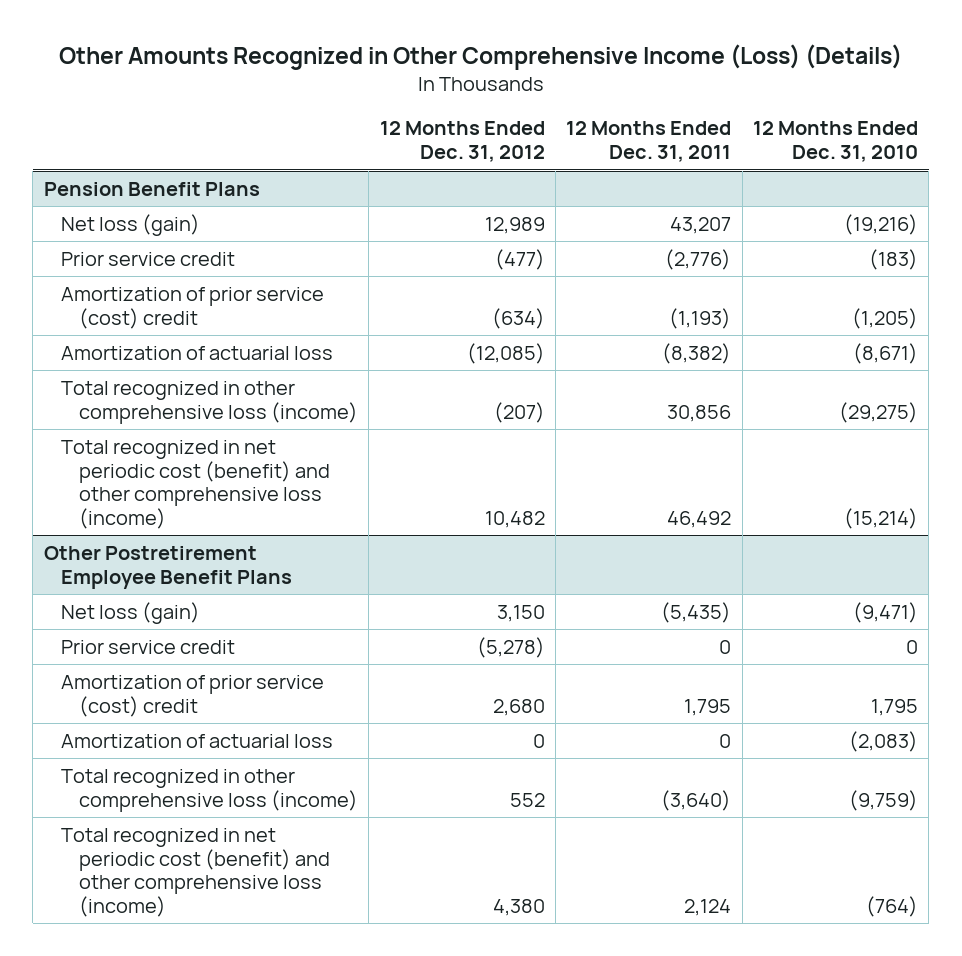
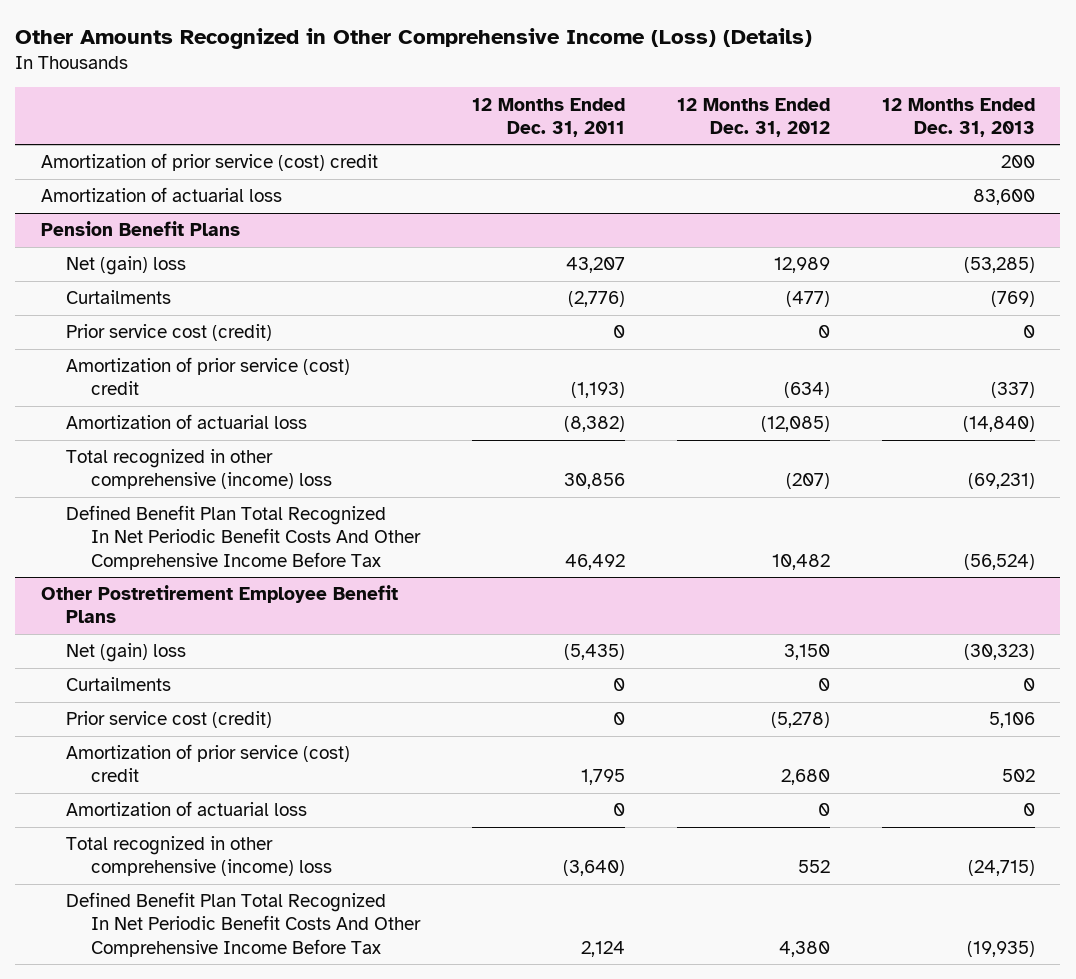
[752,121,918,163] 12 Months Ended Dec. 31, 2010 -> none
none -> [881,97,1035,137] 12 Months Ended Dec. 31, 2013
none -> [41,153,379,172] Amortization of prior service (cost) credit
none -> [41,187,283,203] Amortization of actuarial loss
[61,213,201,236] Net loss (gain) -> [66,256,187,276] Net (gain) loss
none -> [66,290,172,305] Curtailments
[61,251,236,266] Prior service credit -> [66,324,273,342] Prior service cost (credit)
[494,248,545,270] (477) -> [817,325,830,339] 0
[665,248,732,270] (2,776) -> [613,325,626,339] 0
[61,380,358,424] Total recognized in other comprehensive loss (income) -> [66,449,333,490] Total recognized in other comprehensive (income) loss
[61,439,330,530] Total recognized in net periodic cost (benefit) and other comprehensive loss (income) -> [66,505,422,570] Defined Benefit Plan Total Recognized In Net Periodic Benefit Costs And Other Comprehensive Income Before Tax
[61,601,201,624] Net loss (gain) -> [66,643,187,663] Net (gain) loss
none -> [66,677,172,692] Curtailments
[61,639,236,654] Prior service credit -> [66,711,273,729] Prior service cost (credit)
[61,768,358,812] Total recognized in other comprehensive loss (income) -> [66,836,333,877] Total recognized in other comprehensive (income) loss
[61,827,330,918] Total recognized in net periodic cost (benefit) and other comprehensive loss (income) -> [66,892,422,957] Defined Benefit Plan Total Recognized In Net Periodic Benefit Costs And Other Comprehensive Income Before Tax

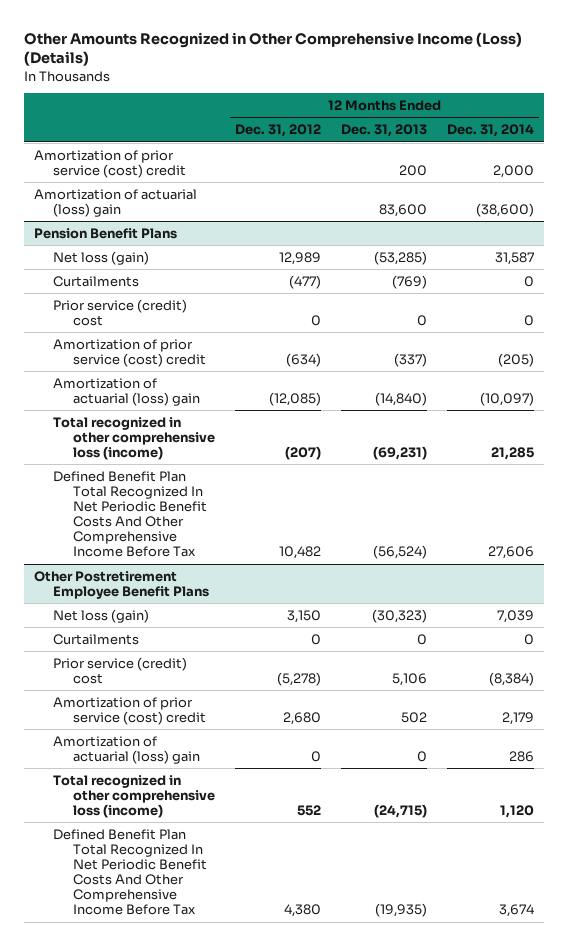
[472,97,626,137] 12 Months Ended Dec. 31, 2011 -> none
none -> [447,124,535,138] Dec. 31, 2014
[41,187,283,203] Amortization of actuarial loss -> [33,188,197,217] Amortization of actuarial (loss) gain
[66,256,187,276] Net (gain) loss -> [53,250,150,265] Net loss (gain)
[66,324,273,342] Prior service cost (credit) -> [53,298,188,326] Prior service (credit) cost
[66,414,308,430] Amortization of actuarial loss -> [53,377,200,406] Amortization of actuarial (loss) gain
[66,449,333,490] Total recognized in other comprehensive (income) loss -> [53,416,215,460] Total recognized in other comprehensive loss (income)
[66,643,187,663] Net (gain) loss -> [53,608,150,623] Net loss (gain)
[66,711,273,729] Prior service cost (credit) -> [53,656,188,684] Prior service (credit) cost
[66,801,308,817] Amortization of actuarial loss -> [53,735,200,764] Amortization of actuarial (loss) gain
[66,836,333,877] Total recognized in other comprehensive (income) loss -> [53,774,215,818] Total recognized in other comprehensive loss (income)

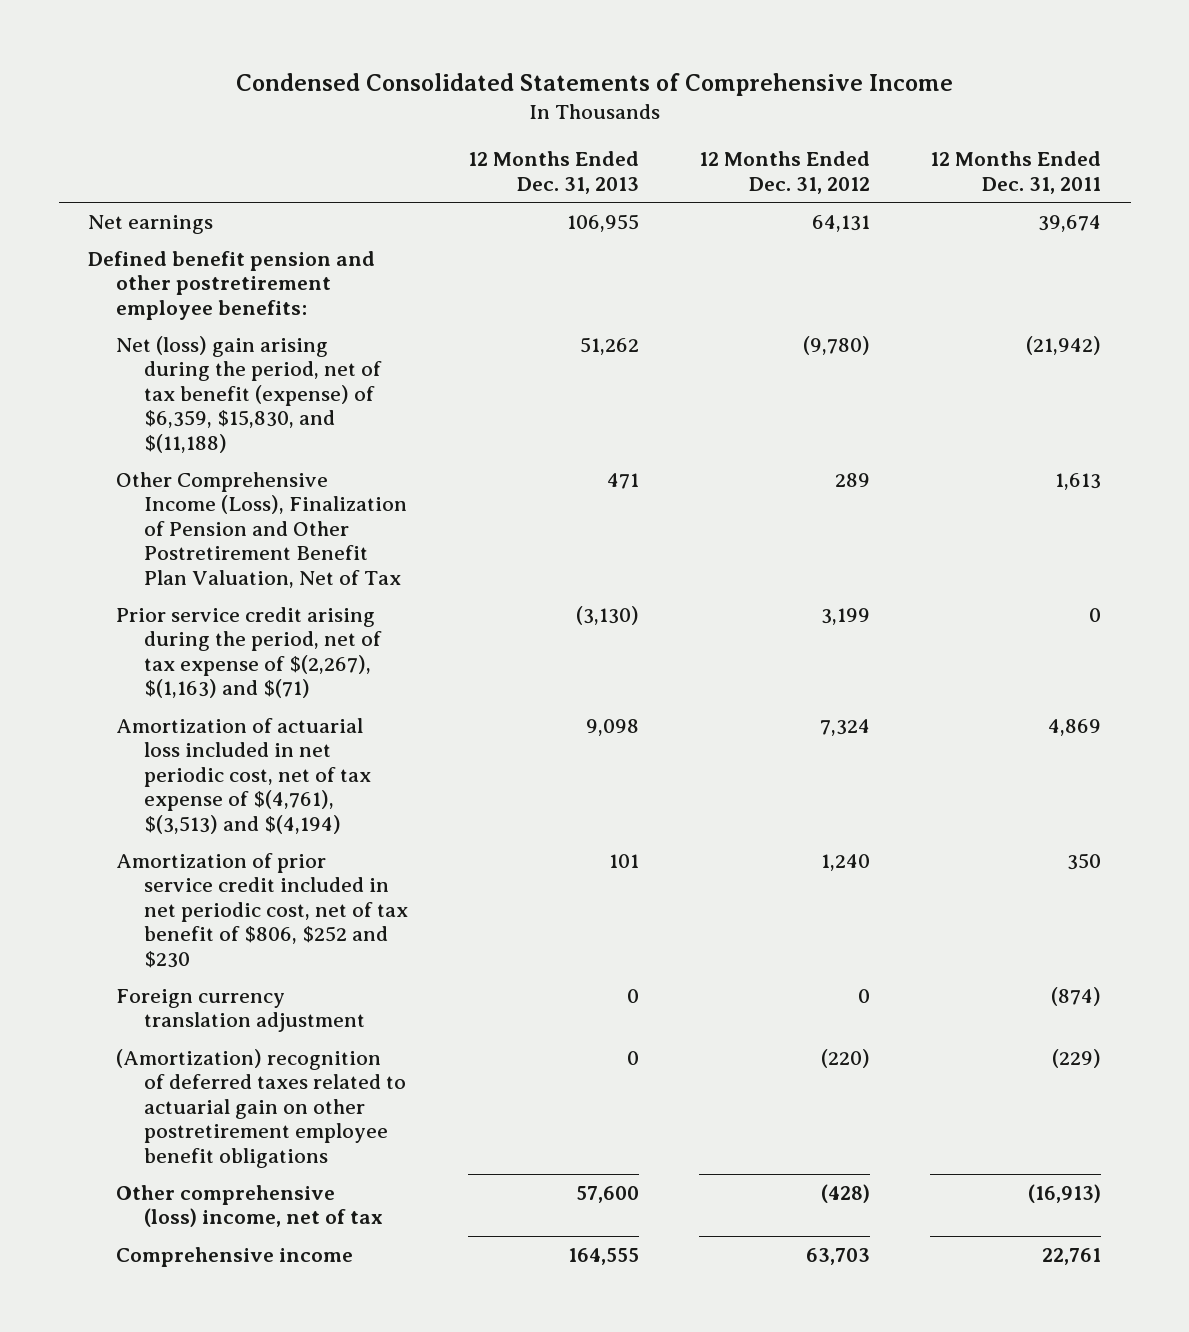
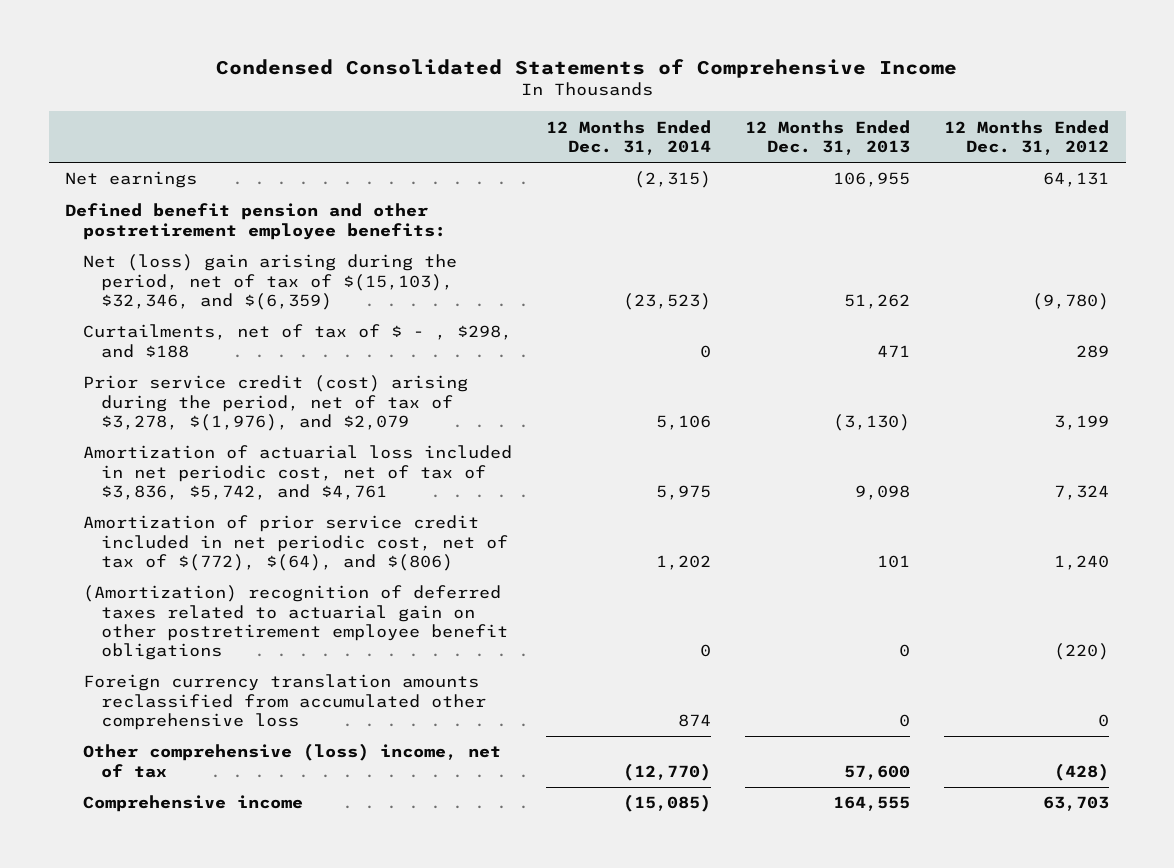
[929,151,1101,194] 12 Months Ended Dec. 31, 2011 -> none
none -> [546,119,712,156] 12 Months Ended Dec. 31, 2014
[116,988,366,1033] Foreign currency translation adjustment -> none
[116,335,383,453] Net (loss) gain arising during the period, net of tax benefit (expense) of $6,359, $15,830, and $(11,188) -> [83,254,458,310] Net (loss) gain arising during the period, net of tax of $(15,103), $32,346, and $(6,359)
[116,471,408,588] Other Comprehensive Income (Loss), Finalization of Pension and Other Postretirement Benefit Plan Valuation, Net of Tax -> [83,324,513,358] Curtailments, net of tax of $ - , $298, and $188
[116,606,383,699] Prior service credit arising during the period, net of tax expense of $(2,267), $(1,163) and $(71) -> [83,375,469,431] Prior service credit (cost) arising during the period, net of tax of $3,278, $(1,976), and $2,079
[116,717,372,834] Amortization of actuarial loss included in net periodic cost, net of tax expense of $(4,761), $(3,513) and $(4,194) -> [83,445,513,500] Amortization of actuarial loss included in net periodic cost, net of tax of $3,836, $5,742, and $4,761
[116,852,409,968] Amortization of prior service credit included in net periodic cost, net of tax benefit of $806, $252 and $230 -> [83,515,509,571] Amortization of prior service credit included in net periodic cost, net of tax of $(772), $(64), and $(806)
none -> [83,674,487,730] Foreign currency translation amounts reclassified from accumulated other comprehensive loss

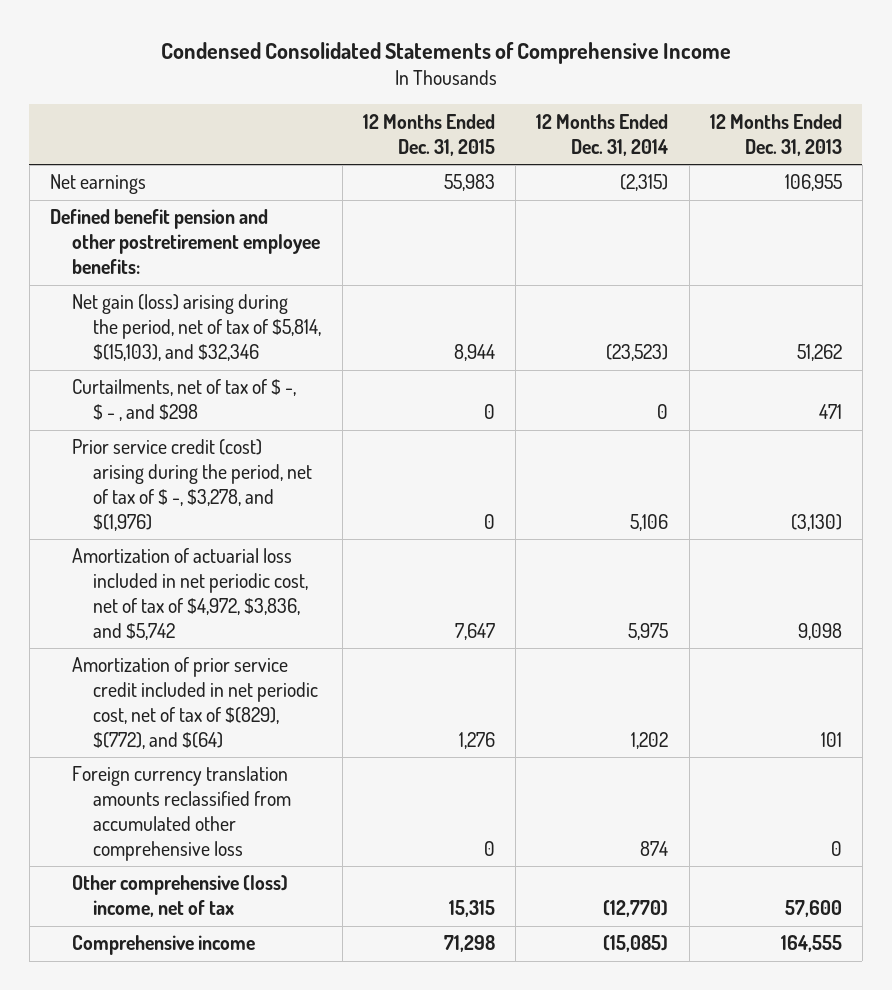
[943,119,1109,156] 12 Months Ended Dec. 31, 2012 -> none
none -> [362,113,495,156] 12 Months Ended Dec. 31, 2015
[83,585,509,661] (Amortization) recognition of deferred taxes related to actuarial gain on other postretirement employee benefit obligations -> none
[83,254,458,310] Net (loss) gain arising during the period, net of tax of $(15,103), $32,346, and $(6,359) -> [71,294,322,362] Net gain (loss) arising during the period, net of tax of $5,814, $(15,103), and $32,346
[83,324,513,358] Curtailments, net of tax of $ - , $298, and $188 -> [71,379,296,422] Curtailments, net of tax of $ -, $ - , and $298
[83,375,469,431] Prior service credit (cost) arising during the period, net of tax of $3,278, $(1,976), and $2,079 -> [71,439,313,532] Prior service credit (cost) arising during the period, net of tax of $ -, $3,278, and $(1,976)
[83,445,513,500] Amortization of actuarial loss included in net periodic cost, net of tax of $3,836, $5,742, and $4,761 -> [71,548,309,641] Amortization of actuarial loss included in net periodic cost, net of tax of $4,972, $3,836, and $5,742
[83,515,509,571] Amortization of prior service credit included in net periodic cost, net of tax of $(772), $(64), and $(806) -> [71,657,319,750] Amortization of prior service credit included in net periodic cost, net of tax of $(829), $(772), and $(64)

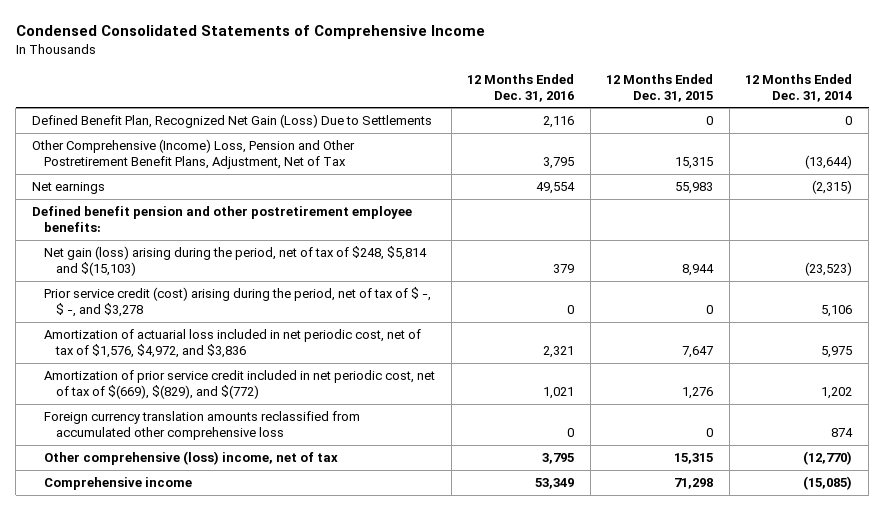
[709,113,842,156] 12 Months Ended Dec. 31, 2013 -> none
none -> [467,73,575,102] 12 Months Ended Dec. 31, 2016
none -> [31,113,432,128] Defined Benefit Plan, Recognized Net Gain (Loss) Due to Settlements
none -> [31,138,355,170] Other Comprehensive (Income) Loss, Pension and Other Postretirement Benefit Plans, Adjustment, Net of Tax
[71,379,296,422] Curtailments, net of tax of $ -, $ - , and $298 -> none
[71,294,322,362] Net gain (loss) arising during the period, net of tax of $5,814, $(15,103), and $32,346 -> [43,245,427,277] Net gain (loss) arising during the period, net of tax of $248, $5,814 and $(15,103)
[71,439,313,532] Prior service credit (cost) arising during the period, net of tax of $ -, $3,278, and $(1,976) -> [43,286,431,318] Prior service credit (cost) arising during the period, net of tax of $ -, $ -, and $3,278
[71,548,309,641] Amortization of actuarial loss included in net periodic cost, net of tax of $4,972, $3,836, and $5,742 -> [43,328,421,359] Amortization of actuarial loss included in net periodic cost, net of tax of $1,576, $4,972, and $3,836
[71,657,319,750] Amortization of prior service credit included in net periodic cost, net of tax of $(829), $(772), and $(64) -> [43,369,435,400] Amortization of prior service credit included in net periodic cost, net of tax of $(669), $(829), and $(772)

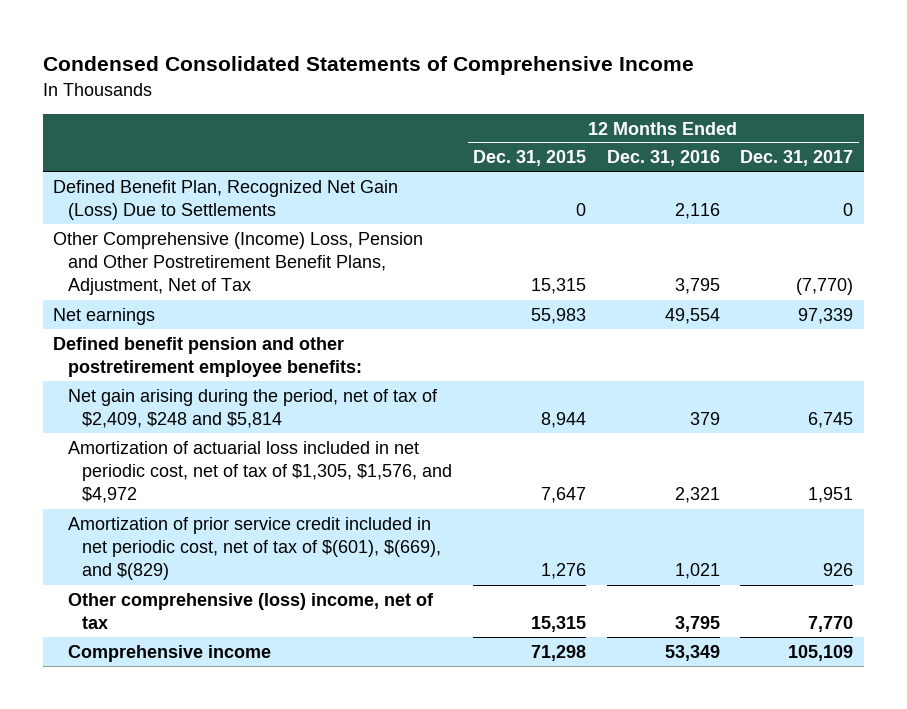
[745,73,853,102] 12 Months Ended Dec. 31, 2014 -> none
none -> [740,150,854,167] Dec. 31, 2017
[43,286,431,318] Prior service credit (cost) arising during the period, net of tax of $ -, $ -, and $3,278 -> none
[43,410,360,441] Foreign currency translation amounts reclassified from accumulated other comprehensive loss -> none
[43,245,427,277] Net gain (loss) arising during the period, net of tax of $248, $5,814 and $(15,103) -> [67,388,438,429] Net gain arising during the period, net of tax of $2,409, $248 and $5,814
[43,328,421,359] Amortization of actuarial loss included in net periodic cost, net of tax of $1,576, $4,972, and $3,836 -> [67,440,453,504] Amortization of actuarial loss included in net periodic cost, net of tax of $1,305, $1,576, and $4,972
[43,369,435,400] Amortization of prior service credit included in net periodic cost, net of tax of $(669), $(829), and $(772) -> [67,516,442,581] Amortization of prior service credit included in net periodic cost, net of tax of $(601), $(669), and $(829)

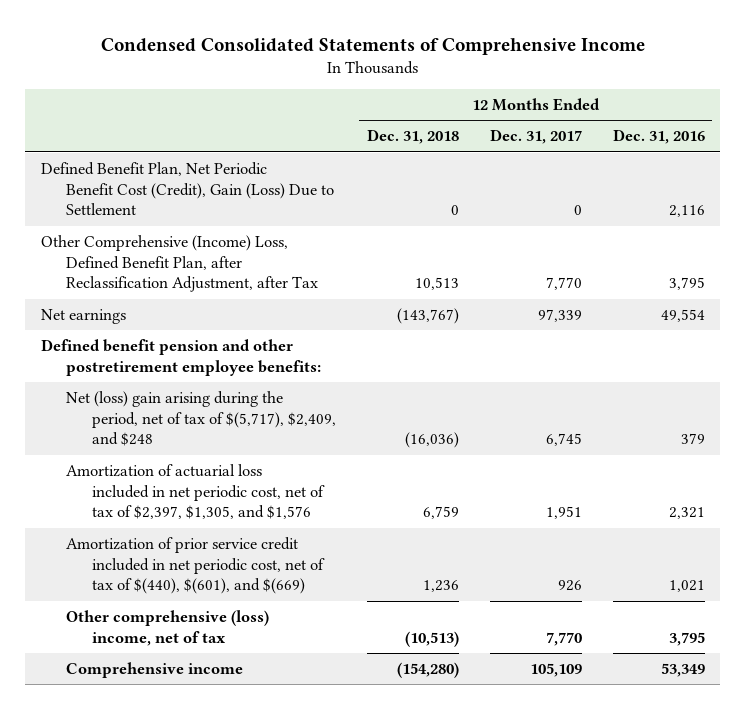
[472,150,586,167] Dec. 31, 2015 -> none
none -> [366,129,459,145] Dec. 31, 2018
[53,179,399,221] Defined Benefit Plan, Recognized Net Gain (Loss) Due to Settlements -> [40,162,335,216] Defined Benefit Plan, Net Periodic Benefit Cost (Credit), Gain (Loss) Due to Settlement
[53,231,424,296] Other Comprehensive (Income) Loss, Pension and Other Postretirement Benefit Plans, Adjustment, Net of Tax -> [40,235,319,293] Other Comprehensive (Income) Loss, Defined Benefit Plan, after Reclassification Adjustment, after Tax
[796,278,854,296] (7,770) -> [545,277,582,291] 7,770
[67,388,438,429] Net gain arising during the period, net of tax of $2,409, $248 and $5,814 -> [66,391,336,447] Net (loss) gain arising during the period, net of tax of $(5,717), $2,409, and $248
[67,440,453,504] Amortization of actuarial loss included in net periodic cost, net of tax of $1,305, $1,576, and $4,972 -> [66,464,325,520] Amortization of actuarial loss included in net periodic cost, net of tax of $2,397, $1,305, and $1,576
[67,516,442,581] Amortization of prior service credit included in net periodic cost, net of tax of $(601), $(669), and $(829) -> [66,537,325,595] Amortization of prior service credit included in net periodic cost, net of tax of $(440), $(601), and $(669)

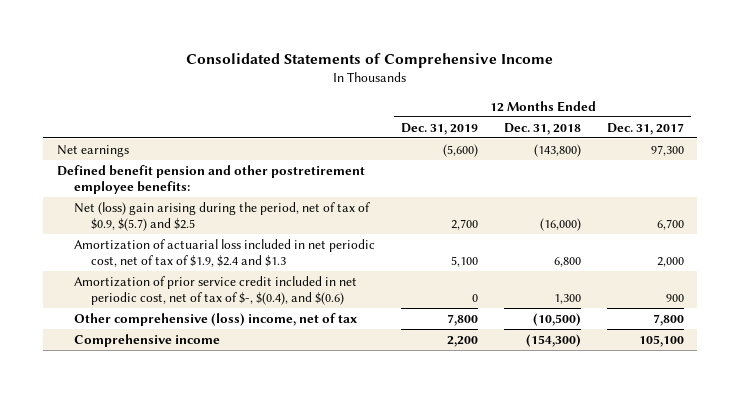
[100,37,645,55] Condensed Consolidated Statements of Comprehensive Income -> [186,53,554,69] Consolidated Statements of Comprehensive Income
[612,129,705,145] Dec. 31, 2016 -> none
none -> [400,122,478,135] Dec. 31, 2019
[40,162,335,216] Defined Benefit Plan, Net Periodic Benefit Cost (Credit), Gain (Loss) Due to Settlement -> none
[40,235,319,293] Other Comprehensive (Income) Loss, Defined Benefit Plan, after Reclassification Adjustment, after Tax -> none
[396,308,459,325] (143,767) -> [534,143,582,157] (143,800)
[537,309,582,323] 97,339 -> [651,144,685,156] 97,300
[66,391,336,447] Net (loss) gain arising during the period, net of tax of $(5,717), $2,409, and $248 -> [73,201,370,232] Net (loss) gain arising during the period, net of tax of $0.9, $(5.7) and $2.5
[404,432,459,449] (16,036) -> [540,218,582,232] (16,000)
[545,433,582,447] 6,745 -> [657,219,685,231] 6,700
[66,464,325,520] Amortization of actuarial loss included in net periodic cost, net of tax of $2,397, $1,305, and $1,576 -> [73,238,375,268] Amortization of actuarial loss included in net periodic cost, net of tax of $1.9, $2.4 and $1.3
[422,506,459,520] 6,759 -> [554,257,582,268] 6,800
[545,506,582,520] 1,951 -> [657,257,685,268] 2,000
[66,537,325,595] Amortization of prior service credit included in net periodic cost, net of tax of $(440), $(601), and $(669) -> [73,275,357,306] Amortization of prior service credit included in net periodic cost, net of tax of $-, $(0.4), and $(0.6)
[422,580,459,593] 1,236 -> [554,294,582,305] 1,300
[557,580,582,592] 926 -> [666,294,685,303] 900
[404,630,459,647] (10,513) -> [533,312,582,326] (10,500)
[545,631,582,646] 7,770 -> [653,313,685,326] 7,800
[396,662,459,679] (154,280) -> [526,333,582,347] (154,300)
[529,663,582,678] 105,109 -> [639,334,685,347] 105,100

